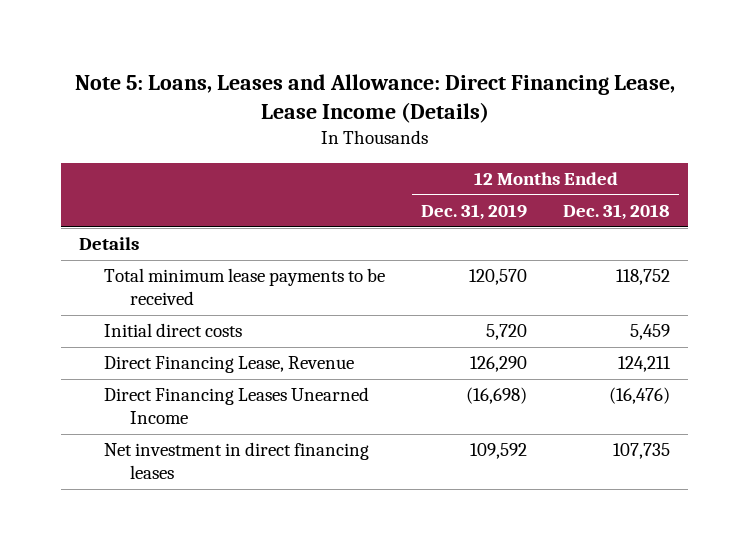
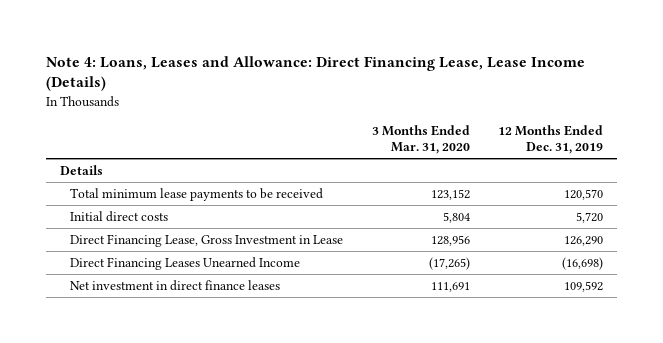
[74,74,675,124] Note 5: Loans, Leases and Allowance: Direct Financing Lease, Lease Income (Details) -> [45,55,585,92] Note 4: Loans, Leases and Allowance: Direct Financing Lease, Lease Income (Details)
[563,204,671,221] Dec. 31, 2018 -> none
none -> [371,124,470,155] 3 Months Ended Mar. 31, 2020
[104,356,355,374] Direct Financing Lease, Revenue -> [70,233,344,247] Direct Financing Lease, Gross Investment in Lease
[104,442,370,480] Net investment in direct financing leases -> [70,279,281,291] Net investment in direct finance leases

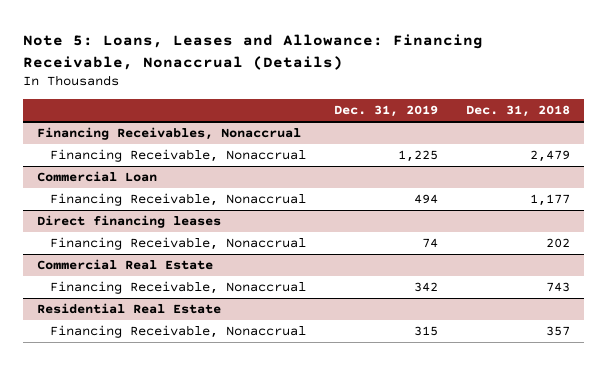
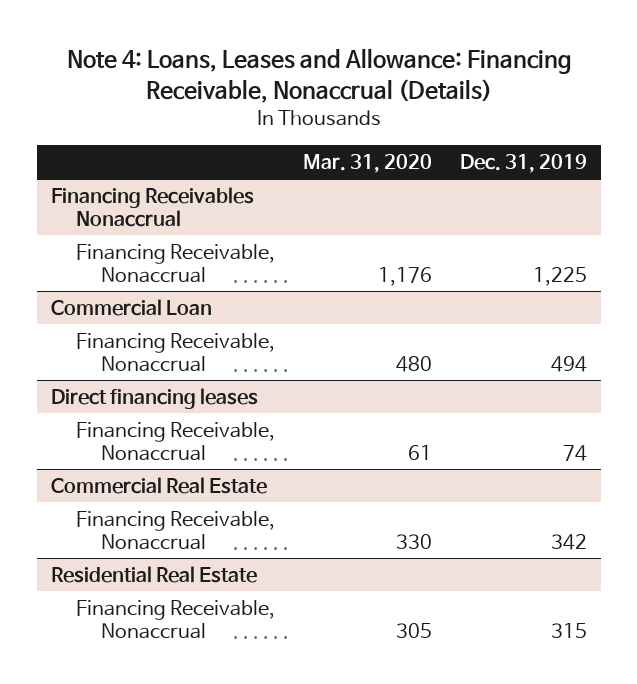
[23,33,484,70] Note 5: Loans, Leases and Allowance: Financing Receivable, Nonaccrual (Details) -> [66,48,572,104] Note 4: Loans, Leases and Allowance: Financing Receivable, Nonaccrual (Details)
[465,105,570,118] Dec. 31, 2018 -> none
none -> [302,153,432,173] Mar. 31, 2020
[36,126,301,140] Financing Receivables, Nonaccrual -> [50,186,254,227] Financing Receivables Nonaccrual

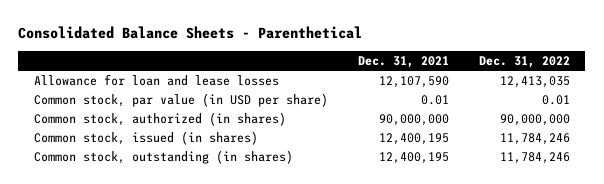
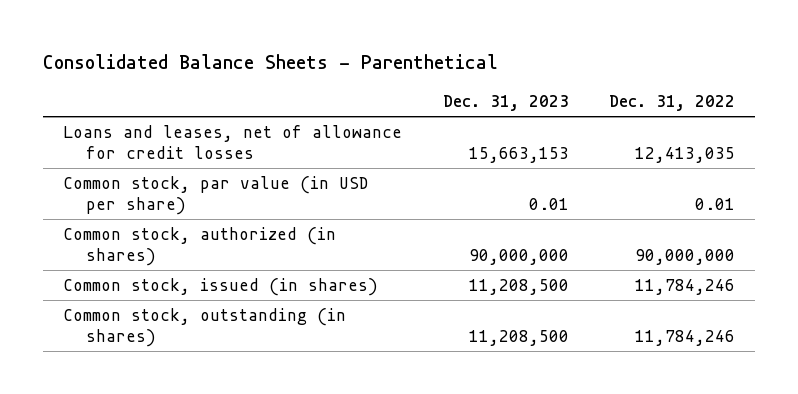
[357,55,449,68] Dec. 31, 2021 -> none
none -> [442,95,569,112] Dec. 31, 2023
[33,74,279,87] Allowance for loan and lease losses -> [63,124,403,159] Loans and leases, net of allowance for credit losses

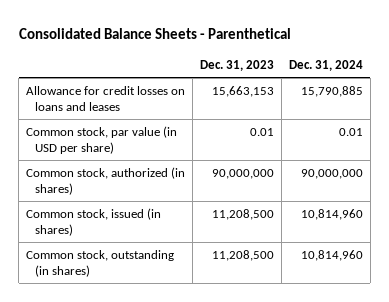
[609,95,736,112] Dec. 31, 2022 -> none
none -> [288,59,363,71] Dec. 31, 2024
[63,124,403,159] Loans and leases, net of allowance for credit losses -> [26,85,186,111] Allowance for credit losses on loans and leases

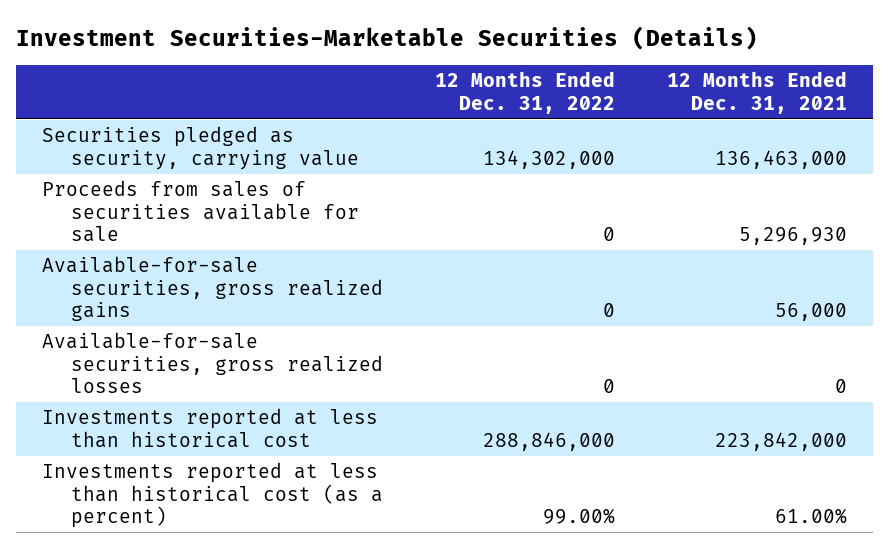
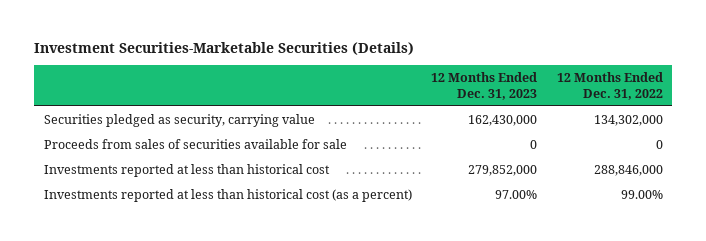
[666,71,847,114] 12 Months Ended Dec. 31, 2021 -> none
none -> [431,72,538,100] 12 Months Ended Dec. 31, 2023
[41,256,384,322] Available-for-sale securities, gross realized gains -> none
[41,332,384,394] Available-for-sale securities, gross realized losses -> none

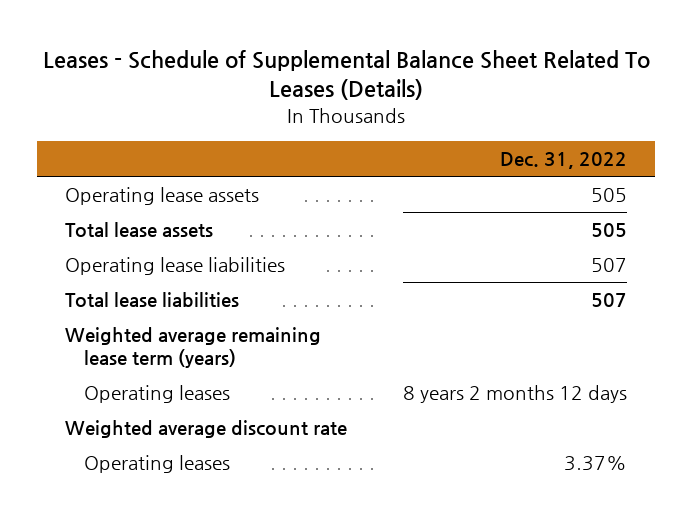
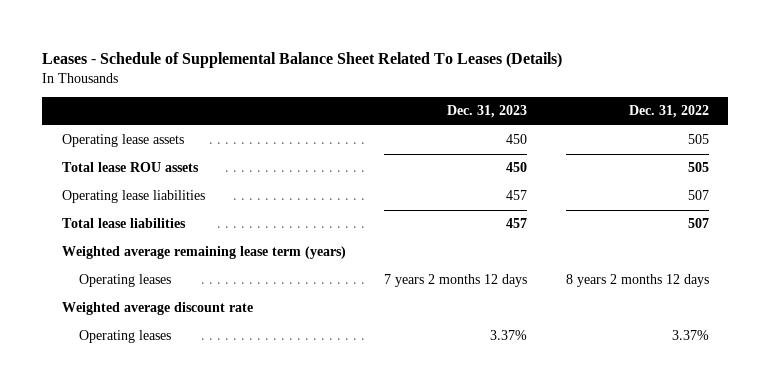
none -> [447,105,528,119] Dec. 31, 2023
[64,222,213,238] Total lease assets -> [61,162,199,173] Total lease ROU assets

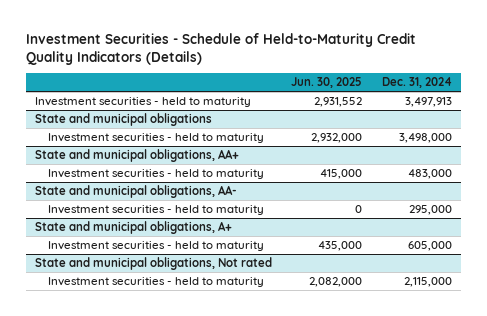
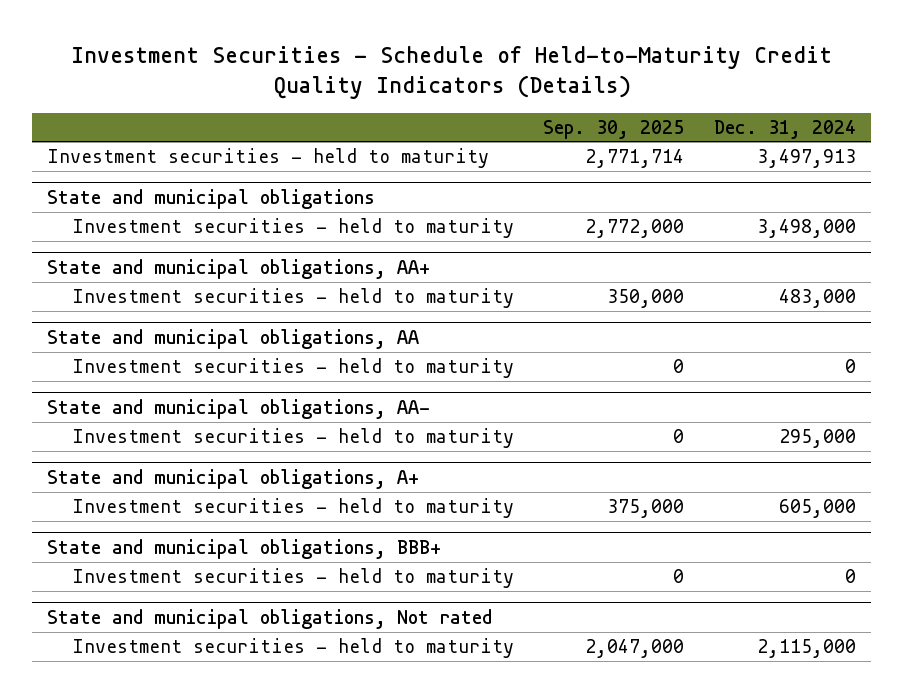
[291,77,363,89] Jun. 30, 2025 -> none
none -> [543,119,685,139] Sep. 30, 2025
none -> [46,328,419,349] State and municipal obligations, AA
none -> [71,358,514,379] Investment securities - held to maturity
none -> [46,538,441,559] State and municipal obligations, BBB+
none -> [71,568,514,589] Investment securities - held to maturity

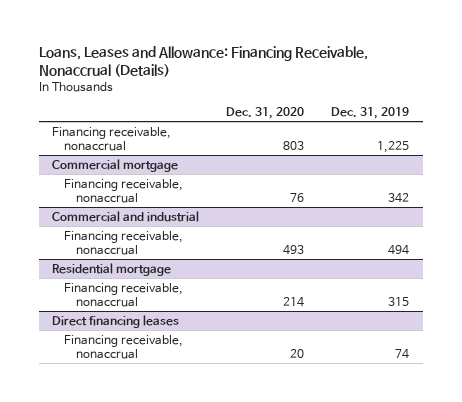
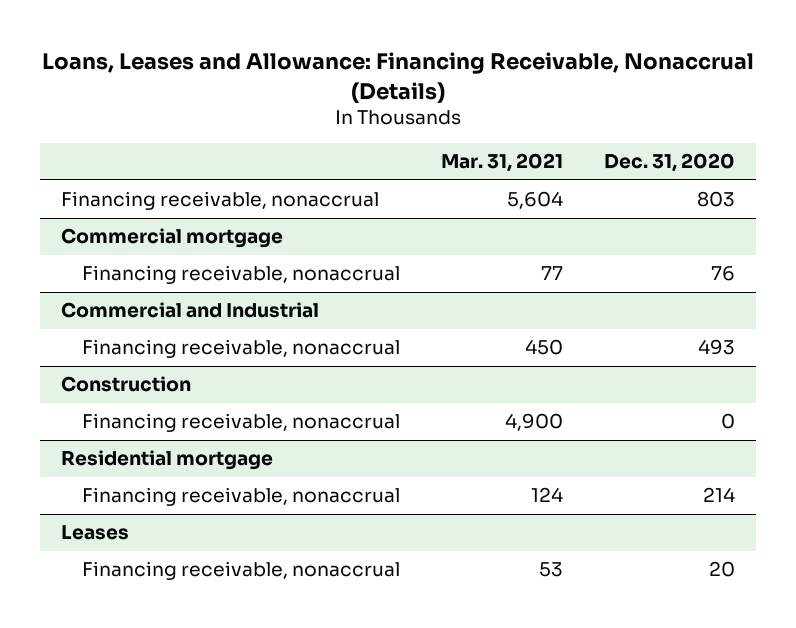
[331,107,410,120] Dec. 31, 2019 -> none
none -> [440,153,563,173] Mar. 31, 2021
[52,210,200,222] Commercial and industrial -> [60,302,319,319] Commercial and Industrial
none -> [60,376,191,393] Construction
none -> [81,413,400,433] Financing receivable, nonaccrual
[52,314,180,328] Direct financing leases -> [60,525,129,541] Leases

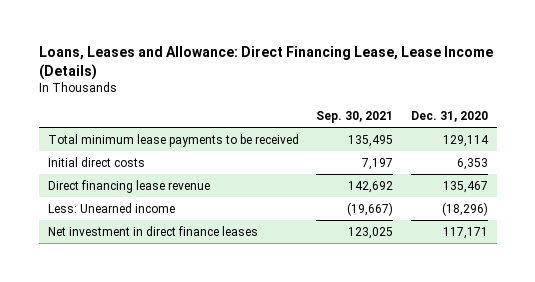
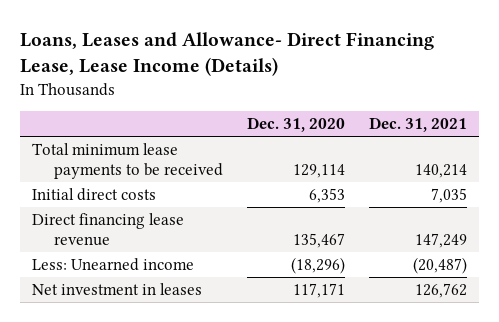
[38,46,493,80] Loans, Leases and Allowance: Direct Financing Lease, Lease Income (Details) -> [19,31,434,77] Loans, Leases and Allowance- Direct Financing Lease, Lease Income (Details)
[316,110,394,123] Sep. 30, 2021 -> none
none -> [369,117,468,133] Dec. 31, 2021
[47,225,258,236] Net investment in direct finance leases -> [31,282,202,295] Net investment in leases

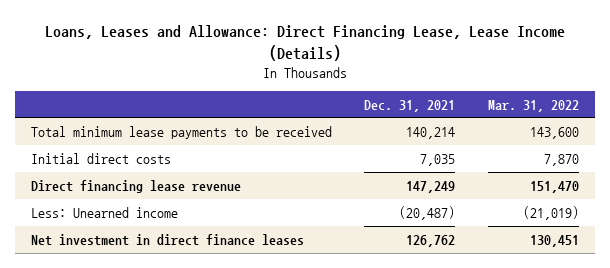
[19,31,434,77] Loans, Leases and Allowance- Direct Financing Lease, Lease Income (Details) -> [44,25,565,61] Loans, Leases and Allowance: Direct Financing Lease, Lease Income (Details)
[247,117,346,133] Dec. 31, 2020 -> none
none -> [488,99,580,112] Mar. 31, 2022
[31,282,202,295] Net investment in leases -> [30,233,304,246] Net investment in direct finance leases

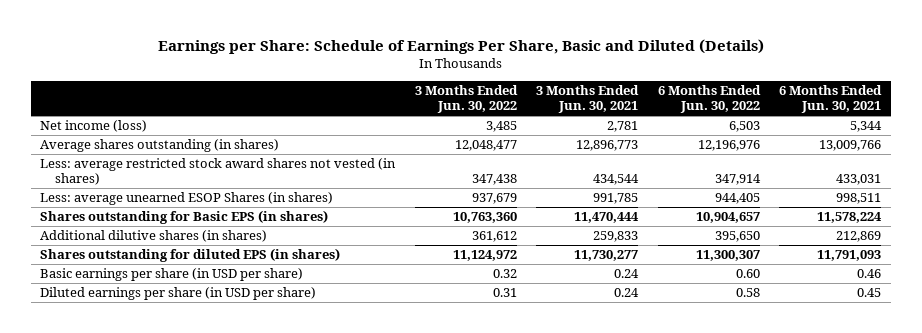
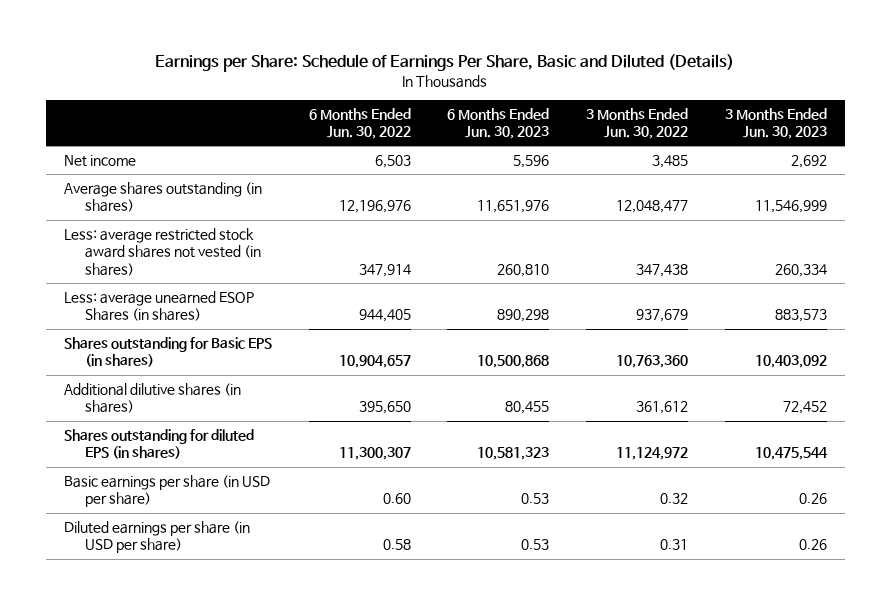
[536,85,640,114] 3 Months Ended Jun. 30, 2021 -> none
[779,85,883,114] 6 Months Ended Jun. 30, 2021 -> none
none -> [447,107,550,140] 6 Months Ended Jun. 30, 2023
none -> [724,107,827,140] 3 Months Ended Jun. 30, 2023
[40,120,148,133] Net income (loss) -> [64,155,137,168] Net income

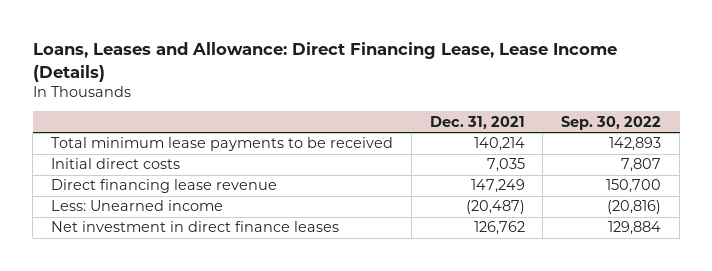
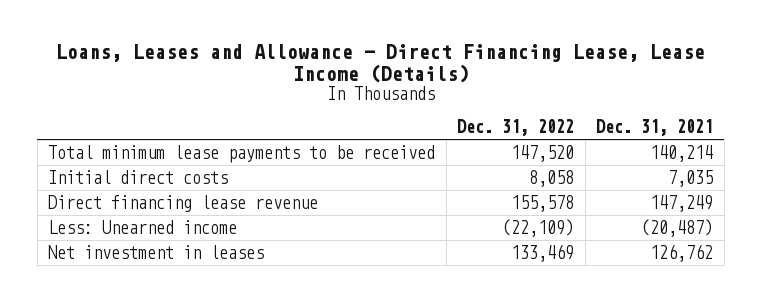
[32,42,617,82] Loans, Leases and Allowance: Direct Financing Lease, Lease Income (Details) -> [55,44,705,83] Loans, Leases and Allowance - Direct Financing Lease, Lease Income (Details)
[561,115,662,130] Sep. 30, 2022 -> none
none -> [457,119,575,137] Dec. 31, 2022
[50,221,339,233] Net investment in direct finance leases -> [48,244,265,259] Net investment in leases

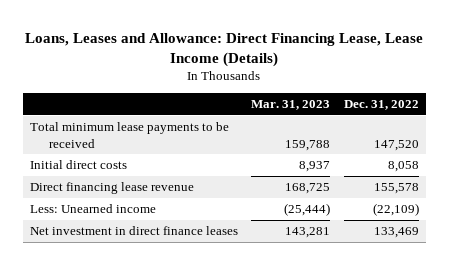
[55,44,705,83] Loans, Leases and Allowance - Direct Financing Lease, Lease Income (Details) -> [25,32,424,67] Loans, Leases and Allowance: Direct Financing Lease, Lease Income (Details)
[596,119,714,137] Dec. 31, 2021 -> none
none -> [251,99,331,110] Mar. 31, 2023
[48,244,265,259] Net investment in leases -> [29,226,238,236] Net investment in direct finance leases

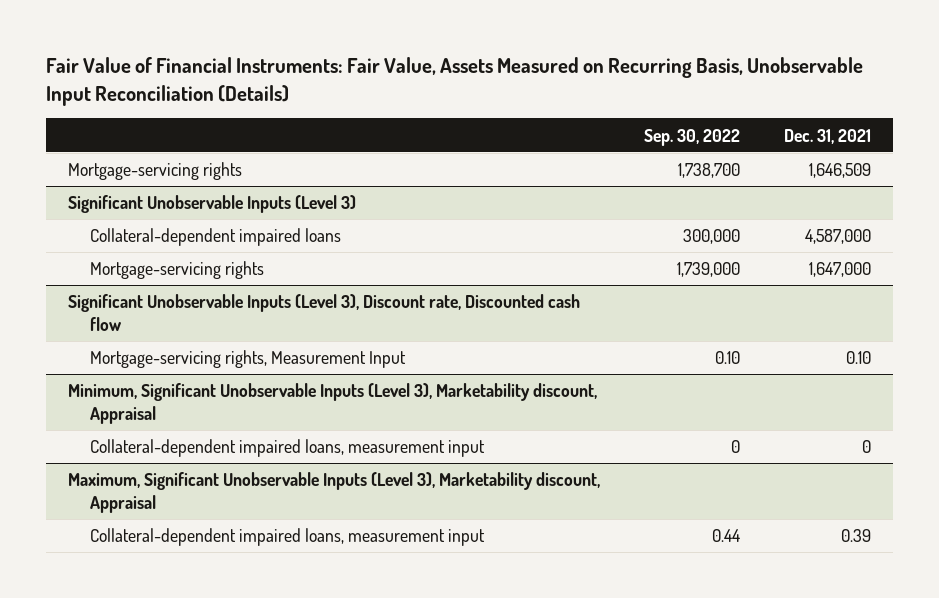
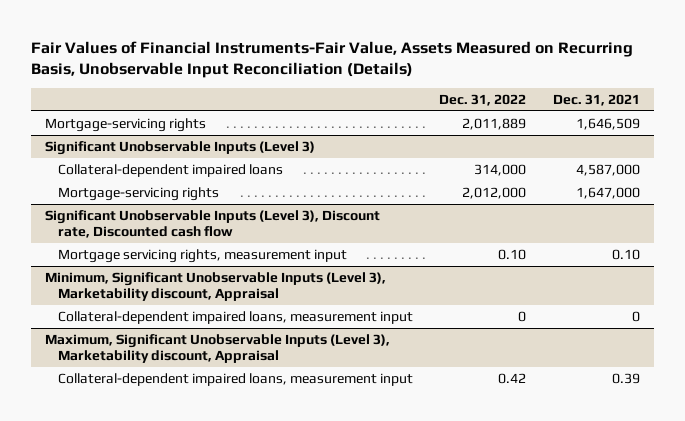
[45,57,863,106] Fair Value of Financial Instruments: Fair Value, Assets Measured on Recurring Basis, Unobservable Input Reconciliation (Details) -> [31,40,634,79] Fair Values of Financial Instruments-Fair Value, Assets Measured on Recurring Basis, Unobservable Input Reconciliation (Details)
[643,128,740,146] Sep. 30, 2022 -> none
none -> [439,94,527,107] Dec. 31, 2022
[89,350,406,369] Mortgage-servicing rights, Measurement Input -> [57,248,347,263] Mortgage servicing rights, measurement input

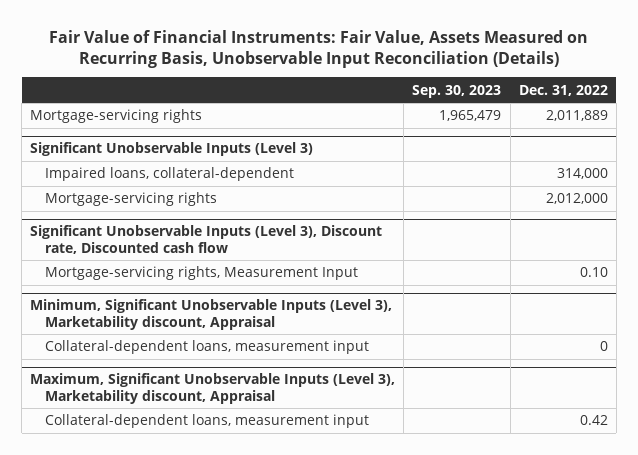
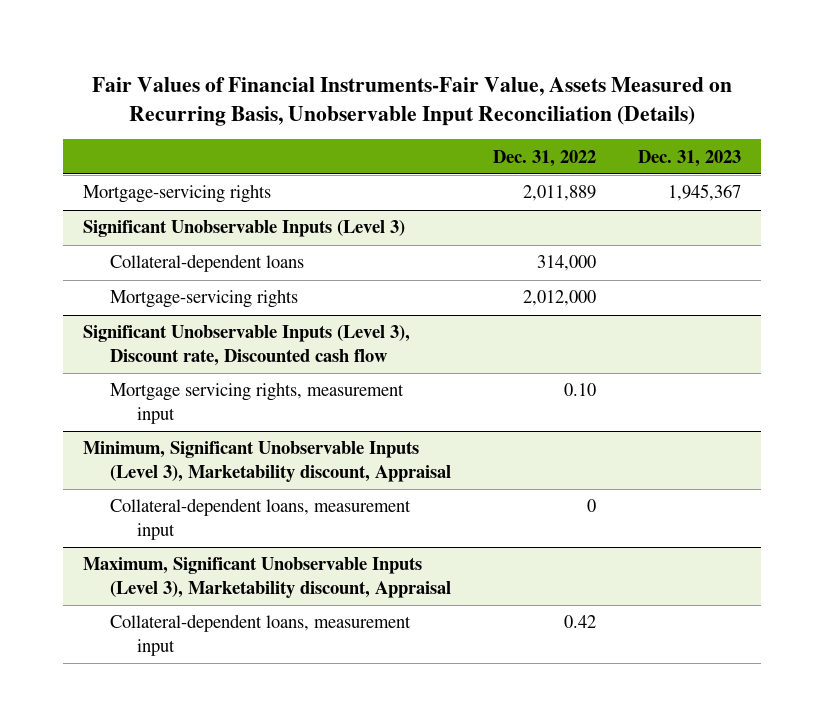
[48,29,588,68] Fair Value of Financial Instruments: Fair Value, Assets Measured on Recurring Basis, Unobservable Input Reconciliation (Details) -> [92,76,733,126] Fair Values of Financial Instruments-Fair Value, Assets Measured on Recurring Basis, Unobservable Input Reconciliation (Details)
[412,84,502,98] Sep. 30, 2023 -> none
none -> [637,149,741,167] Dec. 31, 2023
[45,167,295,182] Impaired loans, collateral-dependent -> [110,254,305,273] Collateral-dependent loans
[45,266,359,281] Mortgage-servicing rights, Measurement Input -> [110,382,405,424] Mortgage servicing rights, measurement input

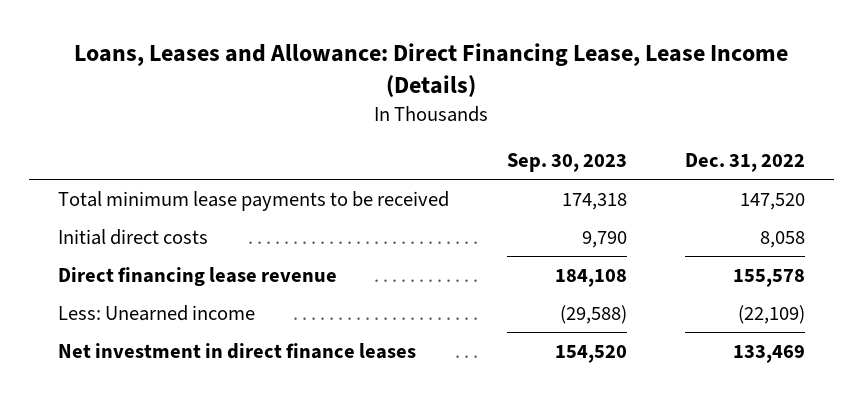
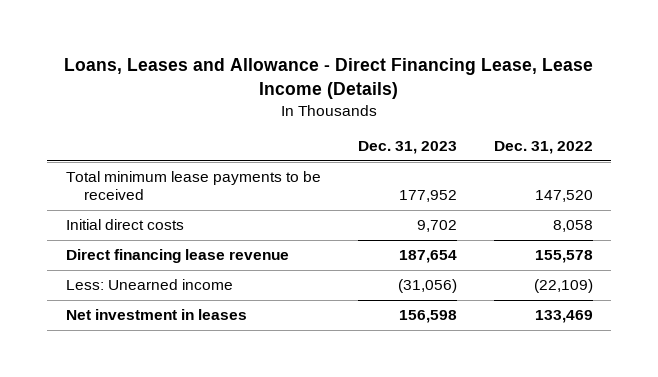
[74,42,789,98] Loans, Leases and Allowance: Direct Financing Lease, Lease Income (Details) -> [64,58,594,99] Loans, Leases and Allowance - Direct Financing Lease, Lease Income (Details)
[506,153,627,173] Sep. 30, 2023 -> none
none -> [357,140,457,154] Dec. 31, 2023
[57,342,416,359] Net investment in direct finance leases -> [65,309,247,321] Net investment in leases

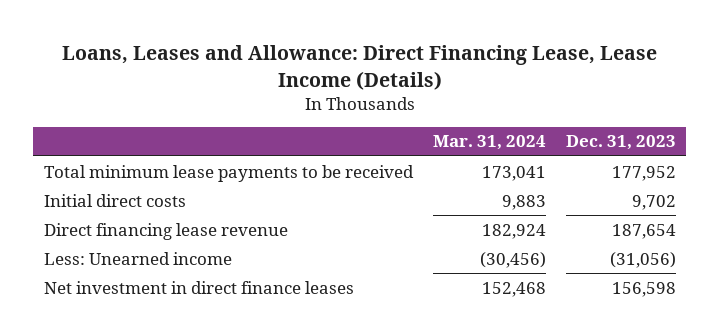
[64,58,594,99] Loans, Leases and Allowance - Direct Financing Lease, Lease Income (Details) -> [61,45,657,90] Loans, Leases and Allowance: Direct Financing Lease, Lease Income (Details)
[493,140,593,154] Dec. 31, 2022 -> none
none -> [432,135,546,151] Mar. 31, 2024
[65,309,247,321] Net investment in leases -> [43,280,354,294] Net investment in direct finance leases

